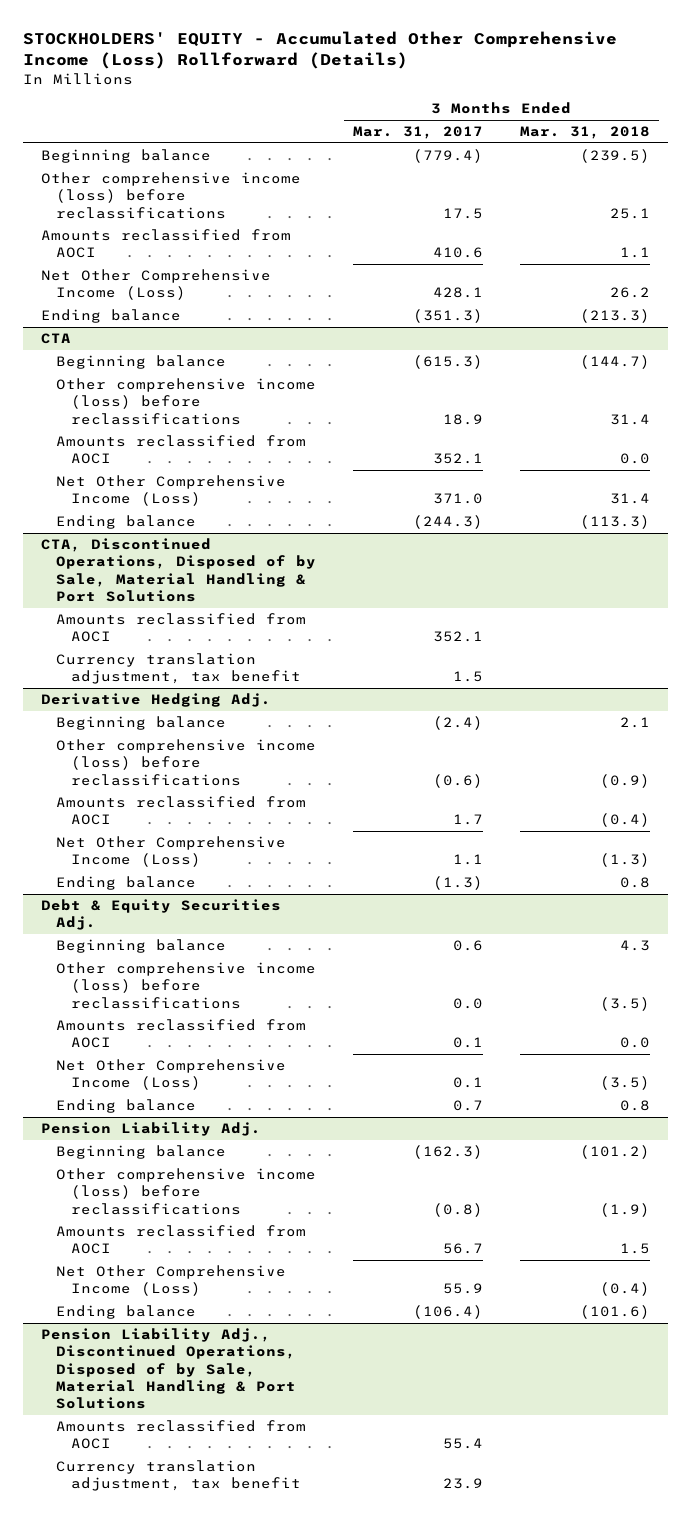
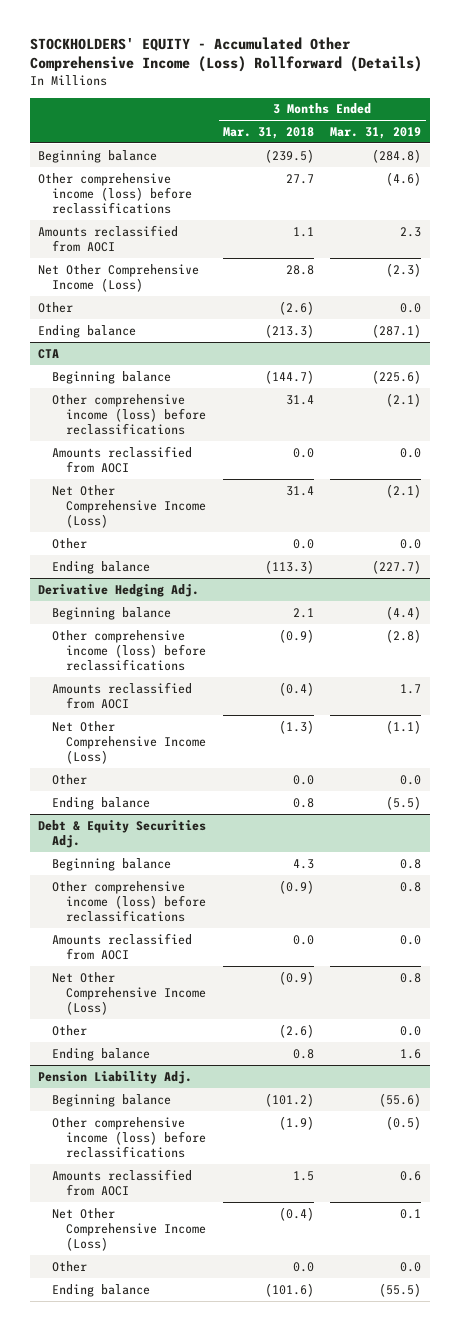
[353,126,484,140] Mar. 31, 2017 -> none
none -> [330,126,422,139] Mar. 31, 2019
[609,207,650,219] 25.1 -> [285,173,314,184] 27.7
[609,287,650,299] 26.2 -> [285,264,314,275] 28.8
none -> [38,301,74,313] Other
none -> [51,537,87,549] Other
[41,538,317,602] CTA, Discontinued Operations, Disposed of by Sale, Material Handling & Port Solutions -> none
[56,613,307,643] Amounts reclassified from AOCI -> none
[56,653,302,685] Currency translation adjustment, tax benefit -> none
none -> [51,773,87,785] Other
[599,996,650,1011] (3.5) -> [278,879,314,894] (0.9)
[599,1076,650,1091] (3.5) -> [278,970,314,985] (0.9)
none -> [51,1024,87,1036] Other
none -> [51,1260,87,1272] Other
[41,1328,297,1410] Pension Liability Adj., Discontinued Operations, Disposed of by Sale, Material Handling & Port Solutions -> none
[56,1420,307,1450] Amounts reclassified from AOCI -> none
[56,1460,302,1492] Currency translation adjustment, tax benefit -> none

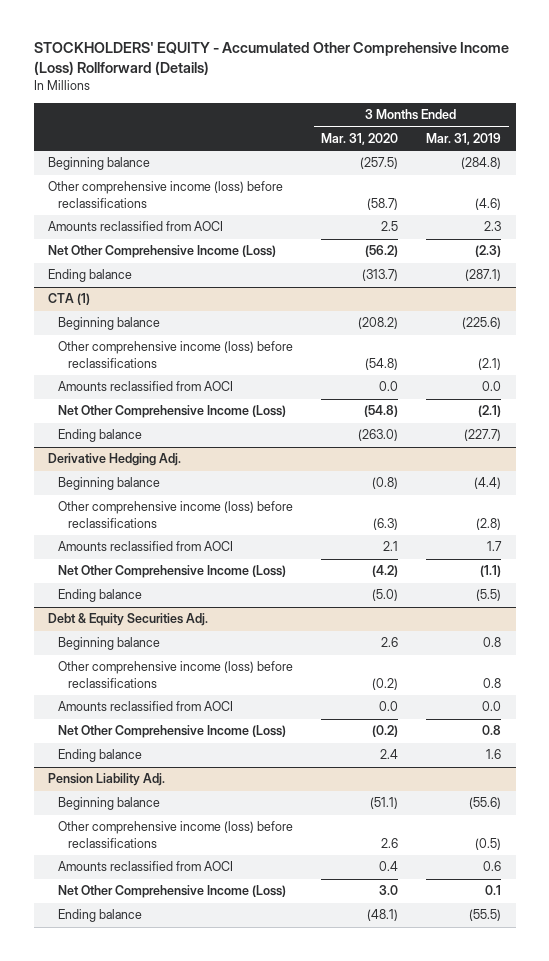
[222,126,314,139] Mar. 31, 2018 -> none
none -> [321,132,399,145] Mar. 31, 2020
[38,301,74,313] Other -> none
[38,348,60,359] CTA -> [47,293,90,306] CTA (1)
[51,537,87,549] Other -> none
[51,773,87,785] Other -> none
[51,1024,87,1036] Other -> none
[51,1260,87,1272] Other -> none

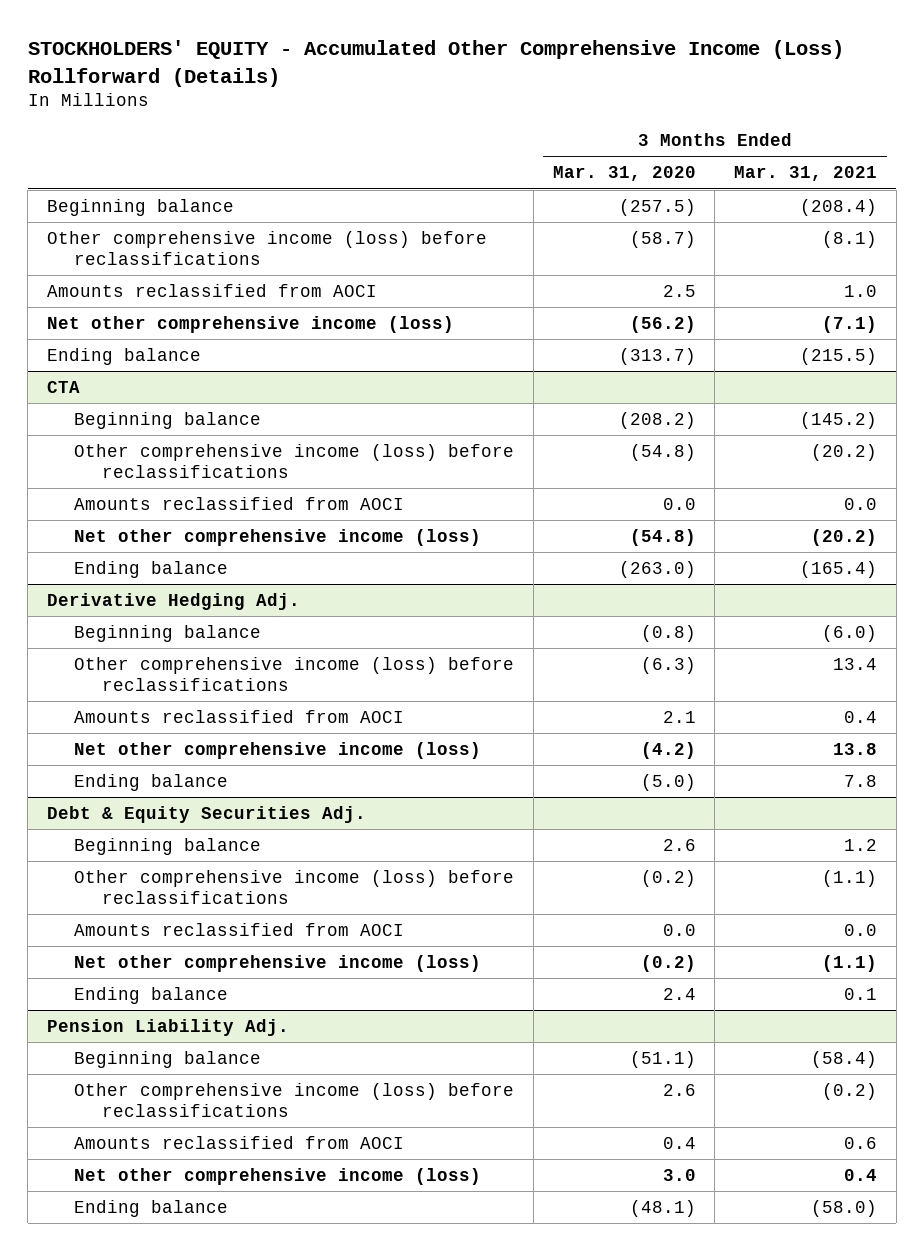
[426,132,502,145] Mar. 31, 2019 -> none
none -> [734,166,878,182] Mar. 31, 2021
[47,245,276,259] Net Other Comprehensive Income (Loss) -> [46,315,454,333] Net other comprehensive income (loss)
[47,293,90,306] CTA (1) -> [46,380,80,393] CTA
[57,405,286,419] Net Other Comprehensive Income (Loss) -> [74,528,482,546] Net other comprehensive income (loss)
[57,565,286,579] Net Other Comprehensive Income (Loss) -> [74,741,482,759] Net other comprehensive income (loss)
[57,725,286,739] Net Other Comprehensive Income (Loss) -> [74,954,482,972] Net other comprehensive income (loss)
[57,885,286,899] Net Other Comprehensive Income (Loss) -> [74,1167,482,1185] Net other comprehensive income (loss)

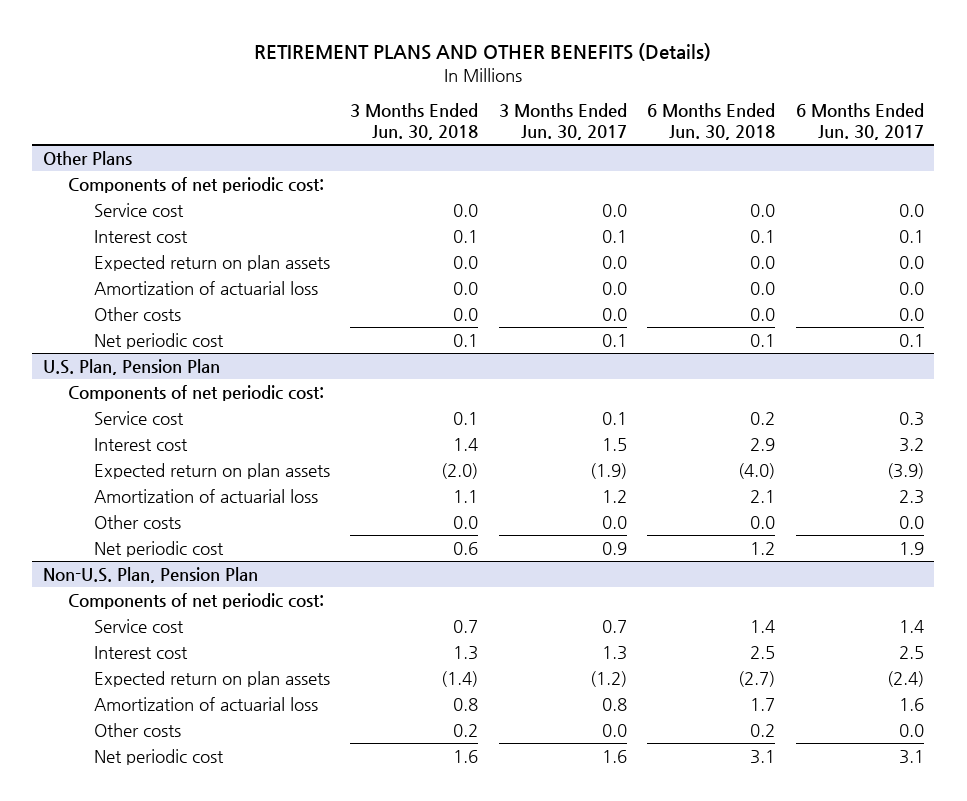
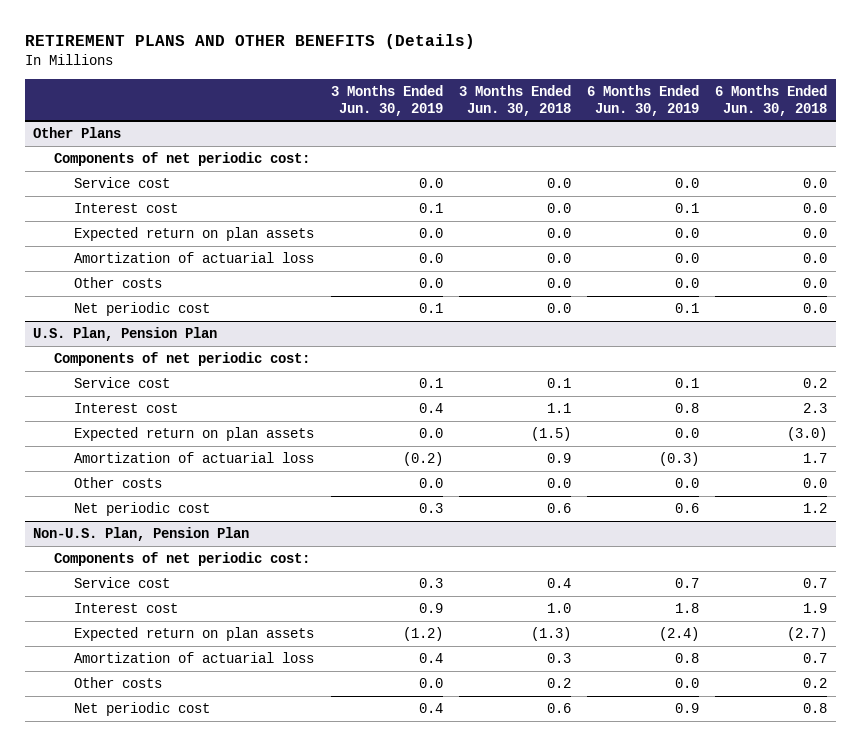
[498,103,627,141] 3 Months Ended Jun. 30, 2017 -> none
[795,103,924,141] 6 Months Ended Jun. 30, 2017 -> none
none -> [330,85,443,116] 3 Months Ended Jun. 30, 2019
none -> [587,85,700,116] 6 Months Ended Jun. 30, 2019
[453,229,479,243] 0.1 -> [546,203,571,214] 0.0
[750,229,776,243] 0.1 -> [803,203,828,214] 0.0
[453,333,479,347] 0.1 -> [546,303,571,314] 0.0
[750,333,776,347] 0.1 -> [803,303,828,314] 0.0
[453,437,479,451] 1.4 -> [546,403,571,414] 1.1
[750,437,776,451] 2.9 -> [803,403,828,414] 2.3
[441,462,479,479] (2.0) -> [530,427,571,442] (1.5)
[738,462,776,479] (4.0) -> [787,427,828,442] (3.0)
[453,489,479,503] 1.1 -> [546,453,571,464] 0.9
[750,489,776,503] 2.1 -> [803,453,828,464] 1.7
[453,619,479,633] 0.7 -> [546,578,571,589] 0.4
[750,619,776,633] 1.4 -> [803,578,828,589] 0.7
[453,645,479,660] 1.3 -> [546,603,571,614] 1.0
[750,645,776,659] 2.5 -> [803,603,828,614] 1.9
[441,670,479,687] (1.4) -> [530,627,571,642] (1.3)
[453,697,479,711] 0.8 -> [546,653,571,664] 0.3
[750,697,776,711] 1.7 -> [803,653,828,664] 0.7
[453,749,479,763] 1.6 -> [546,703,571,714] 0.6
[750,749,776,764] 3.1 -> [803,703,828,714] 0.8

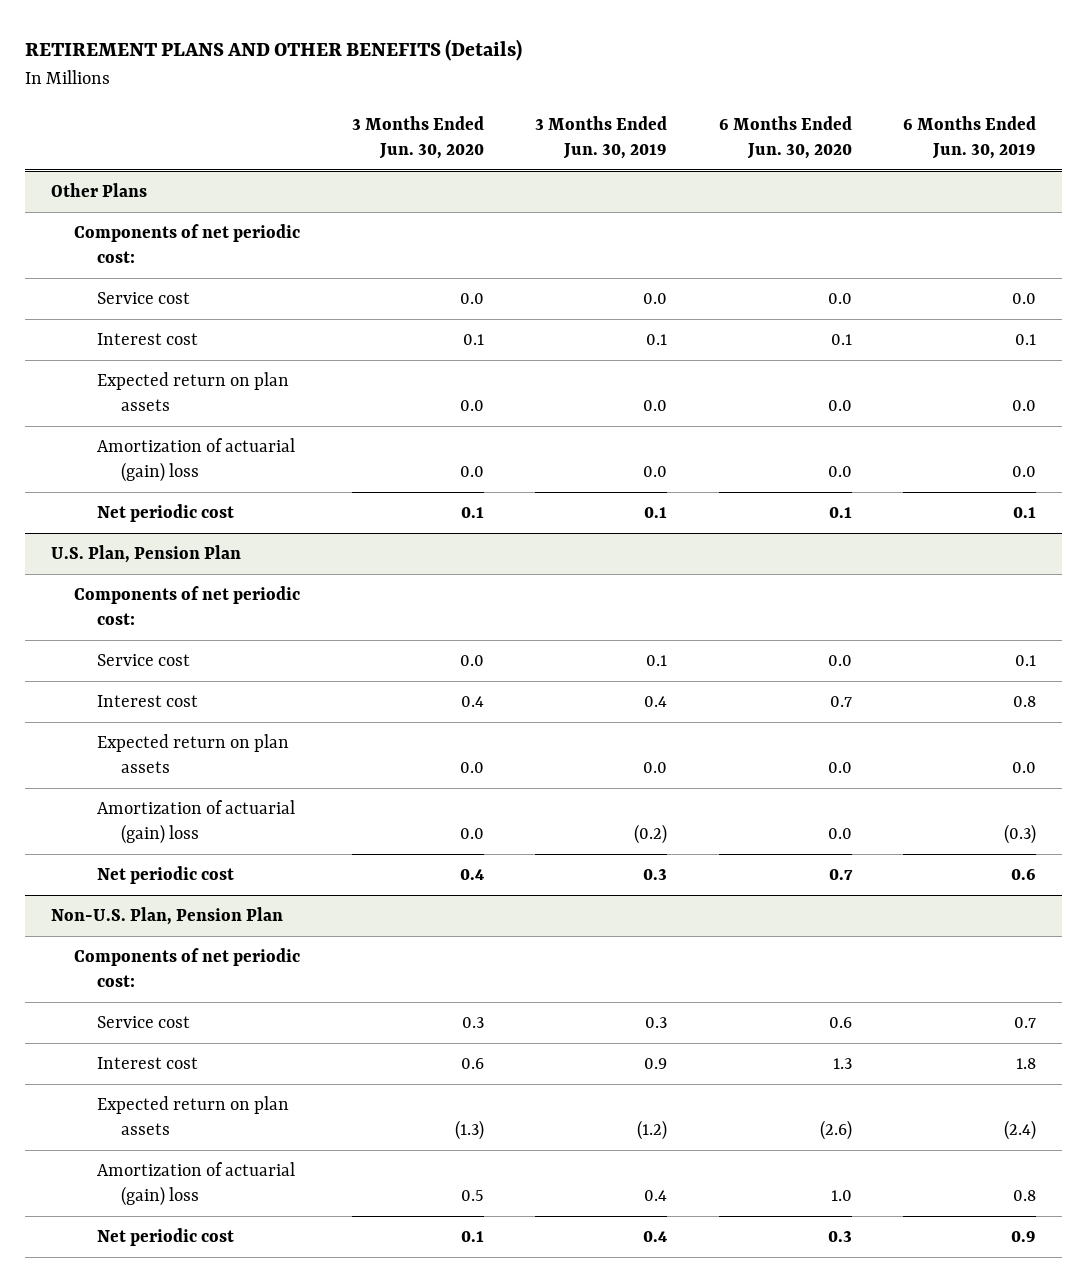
[458,85,571,116] 3 Months Ended Jun. 30, 2018 -> none
[715,85,828,116] 6 Months Ended Jun. 30, 2018 -> none
none -> [351,115,484,160] 3 Months Ended Jun. 30, 2020
none -> [718,115,852,160] 6 Months Ended Jun. 30, 2020
[74,277,163,289] Other costs -> none
[74,252,315,264] Amortization of actuarial loss -> [97,438,296,483] Amortization of actuarial (gain) loss
[74,477,163,489] Other costs -> none
[74,452,315,464] Amortization of actuarial loss -> [97,800,296,845] Amortization of actuarial (gain) loss
[74,677,163,689] Other costs -> none
[74,652,315,664] Amortization of actuarial loss -> [97,1162,296,1207] Amortization of actuarial (gain) loss

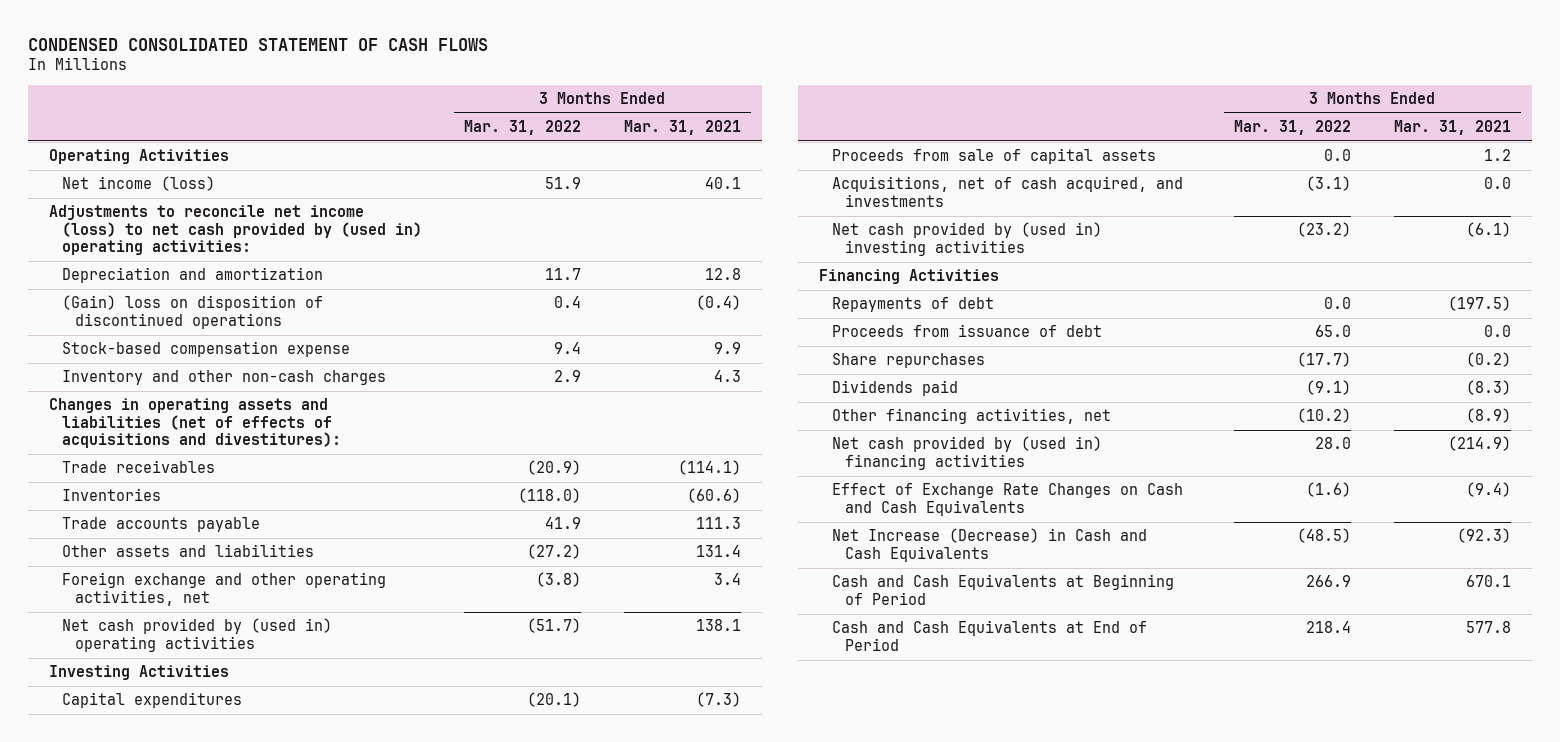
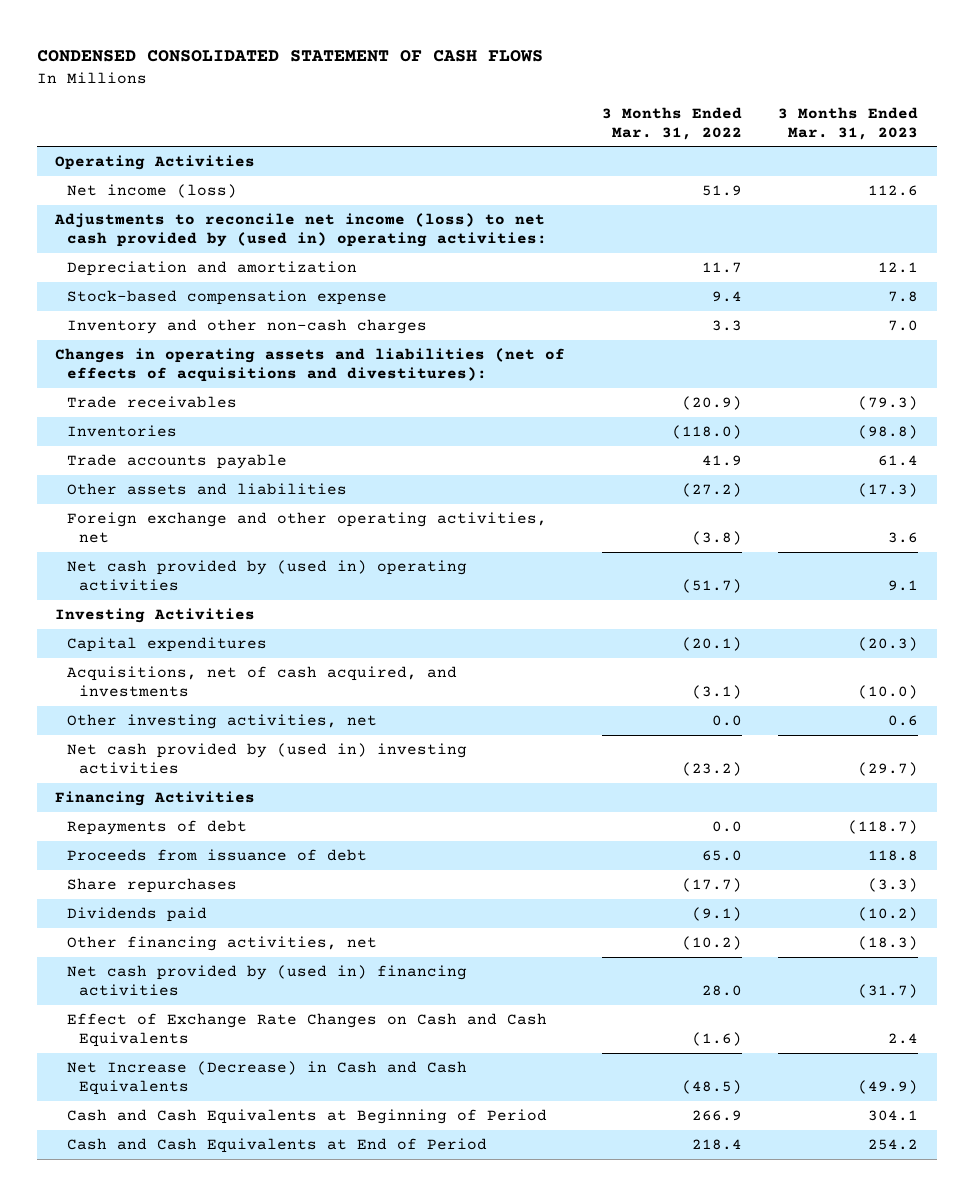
[623,120,741,136] Mar. 31, 2021 -> none
none -> [778,106,919,140] 3 Months Ended Mar. 31, 2023
[62,295,324,329] (Gain) loss on disposition of discontinued operations -> none
[554,370,582,383] 2.9 -> [711,319,742,331] 3.3
[832,148,1157,165] Proceeds from sale of capital assets -> none
none -> [66,713,377,729] Other investing activities, net

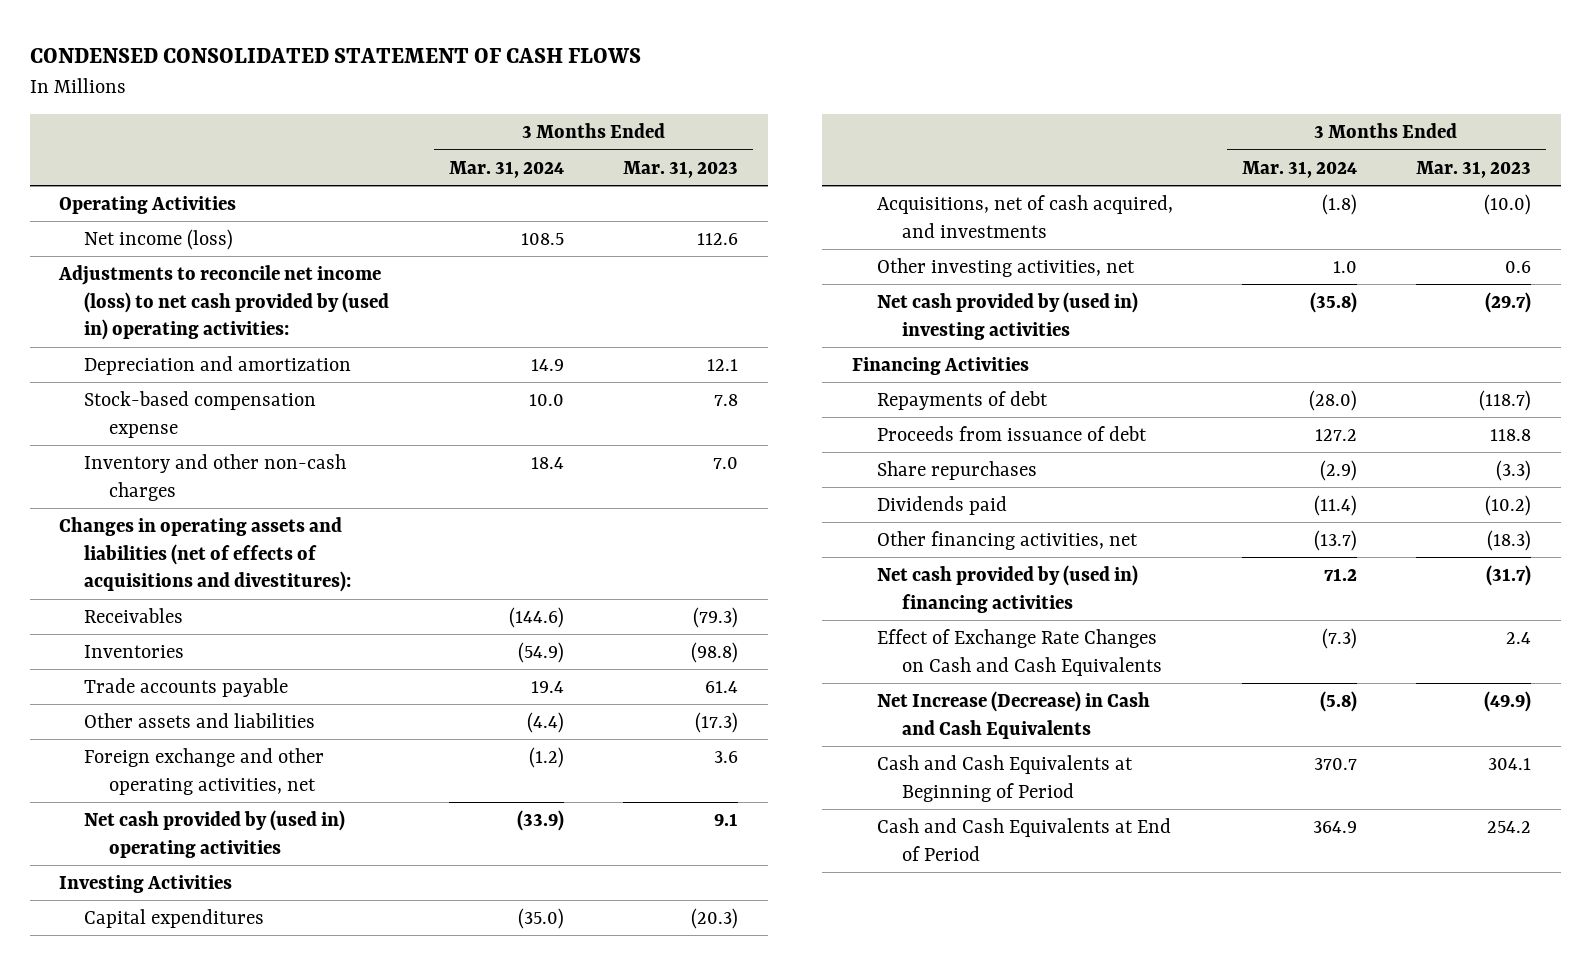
[601,106,742,140] 3 Months Ended Mar. 31, 2022 -> none
none -> [448,160,564,178] Mar. 31, 2024
[66,395,237,408] Trade receivables -> [84,607,184,623] Receivables

